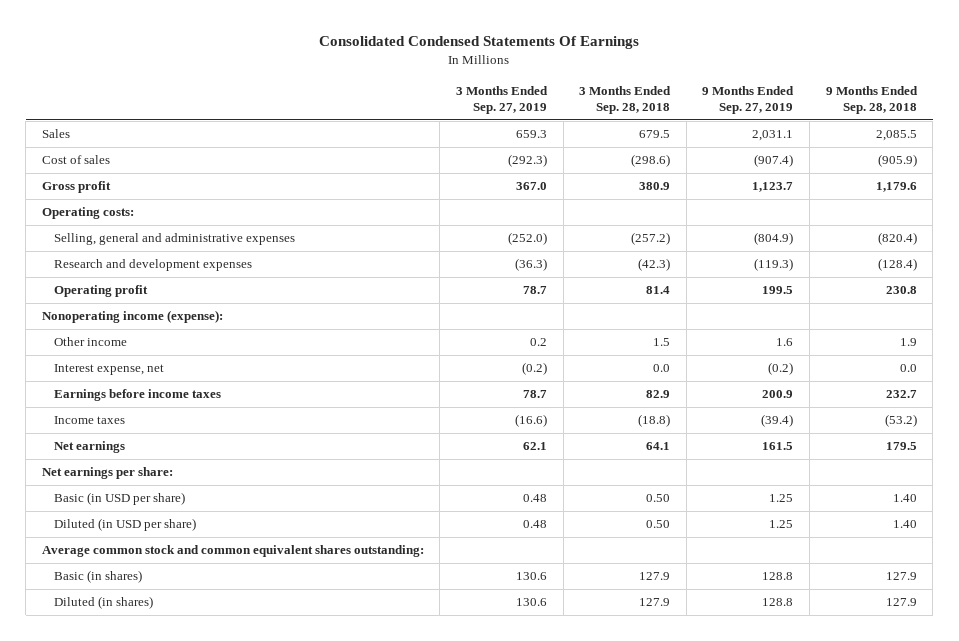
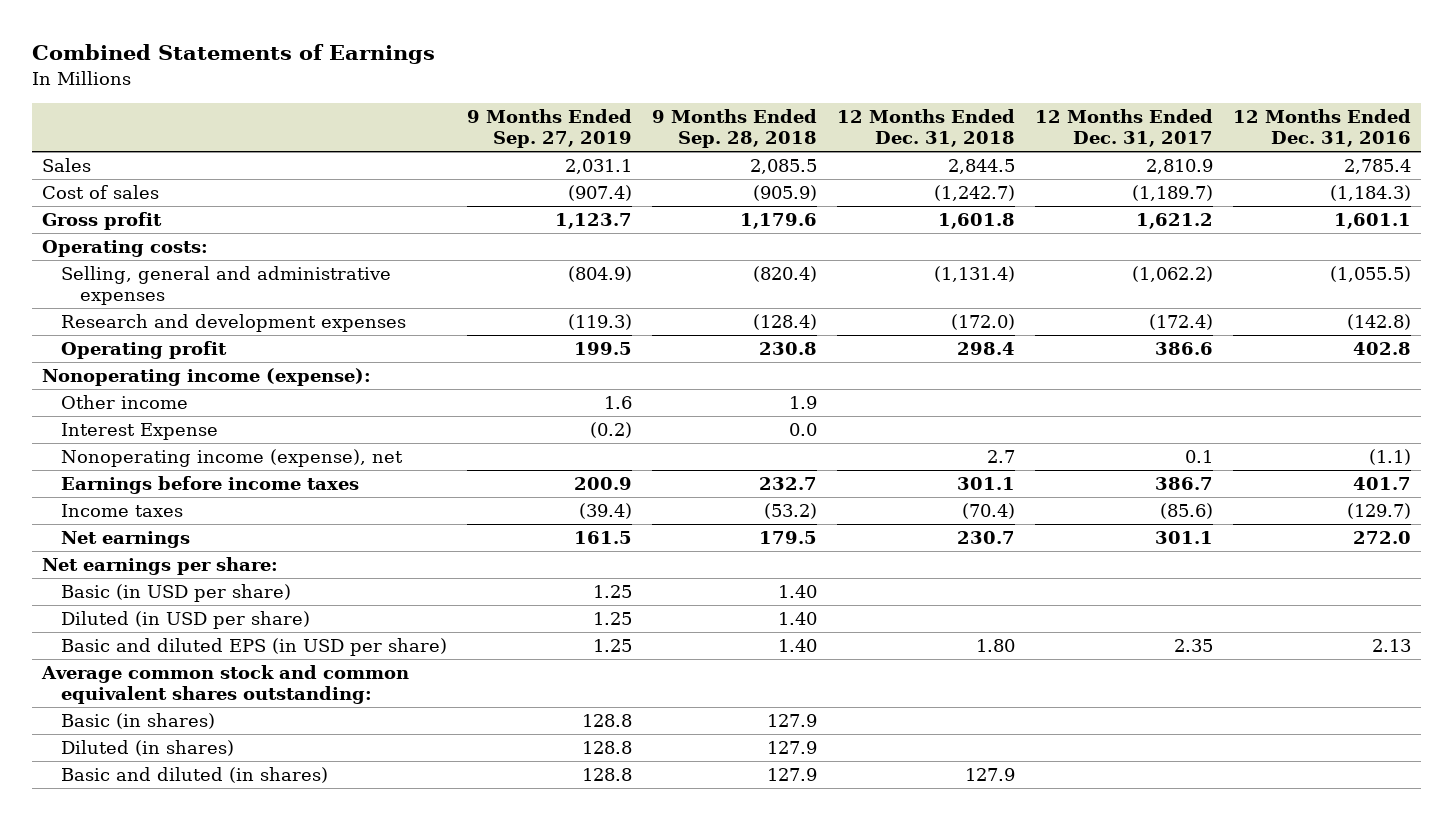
[319,36,640,50] Consolidated Condensed Statements Of Earnings -> [32,44,436,65] Combined Statements of Earnings
[456,85,549,115] 3 Months Ended Sep. 27, 2019 -> none
[579,85,672,115] 3 Months Ended Sep. 28, 2018 -> none
none -> [837,109,1016,148] 12 Months Ended Dec. 31, 2018
none -> [1035,109,1214,148] 12 Months Ended Dec. 31, 2017
none -> [1233,109,1412,148] 12 Months Ended Dec. 31, 2016
[53,364,164,376] Interest expense, net -> [61,423,219,441] Interest Expense
none -> [61,449,404,468] Nonoperating income (expense), net
none -> [61,638,448,657] Basic and diluted EPS (in USD per share)
none -> [61,767,329,784] Basic and diluted (in shares)

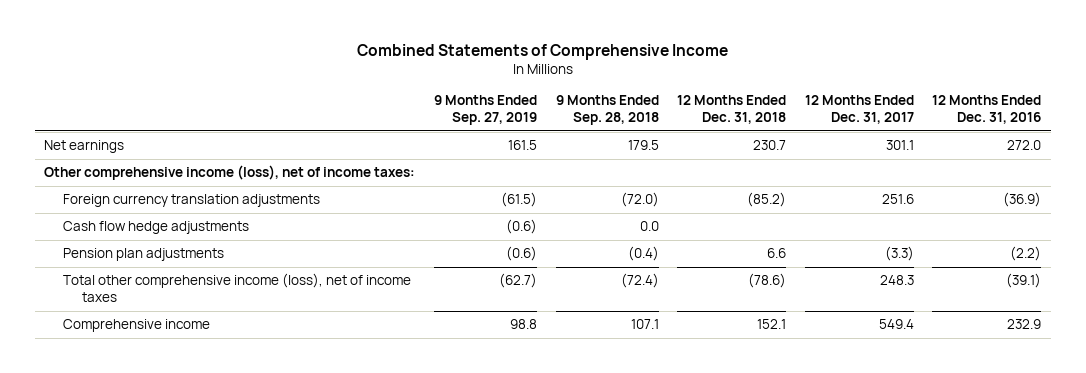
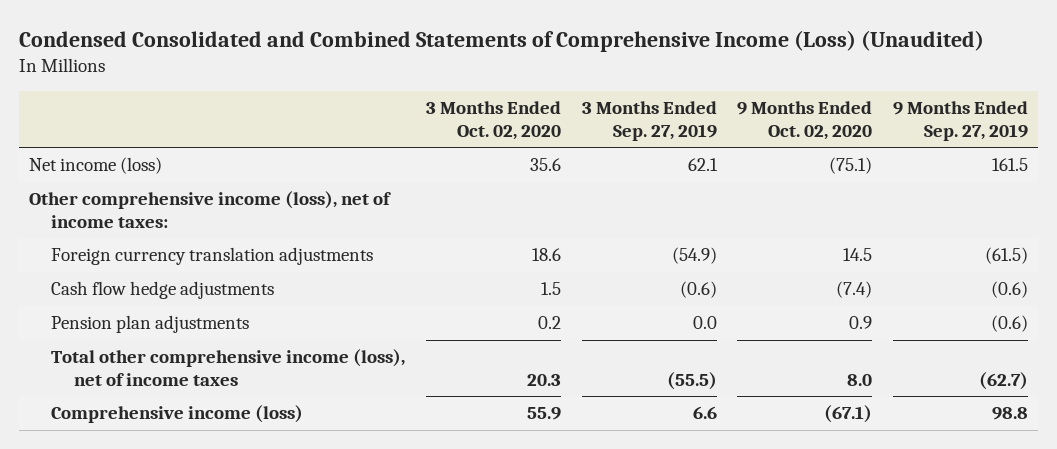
[356,43,728,60] Combined Statements of Comprehensive Income -> [18,30,984,53] Condensed Consolidated and Combined Statements of Comprehensive Income (Loss) (Unaudited)
[555,95,659,126] 9 Months Ended Sep. 28, 2018 -> none
[677,95,787,125] 12 Months Ended Dec. 31, 2018 -> none
[804,95,914,125] 12 Months Ended Dec. 31, 2017 -> none
[932,95,1042,125] 12 Months Ended Dec. 31, 2016 -> none
none -> [425,100,561,140] 3 Months Ended Oct. 02, 2020
none -> [581,100,717,141] 3 Months Ended Sep. 27, 2019
none -> [737,100,873,140] 9 Months Ended Oct. 02, 2020
[44,140,125,154] Net earnings -> [28,157,162,175] Net income (loss)
[63,319,211,333] Comprehensive income -> [51,405,304,424] Comprehensive income (loss)

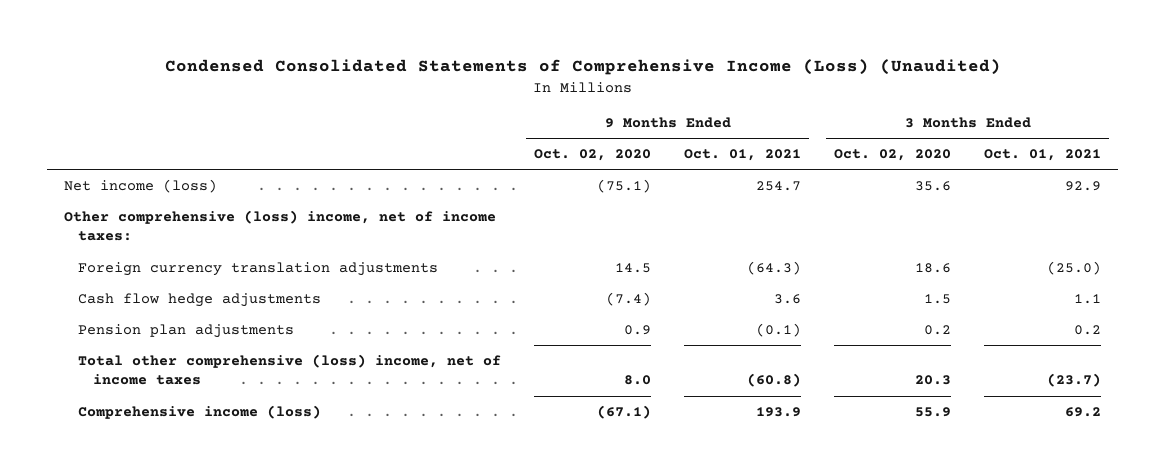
[18,30,984,53] Condensed Consolidated and Combined Statements of Comprehensive Income (Loss) (Unaudited) -> [164,59,1001,76] Condensed Consolidated Statements of Comprehensive Income (Loss) (Unaudited)
[581,100,717,141] 3 Months Ended Sep. 27, 2019 -> none
[892,100,1028,141] 9 Months Ended Sep. 27, 2019 -> none
none -> [684,149,802,162] Oct. 01, 2021
none -> [984,149,1102,162] Oct. 01, 2021
[28,191,391,228] Other comprehensive income (loss), net of income taxes: -> [63,210,496,242] Other comprehensive (loss) income, net of income taxes:
[51,349,406,386] Total other comprehensive income (loss), net of income taxes -> [78,354,502,386] Total other comprehensive (loss) income, net of income taxes

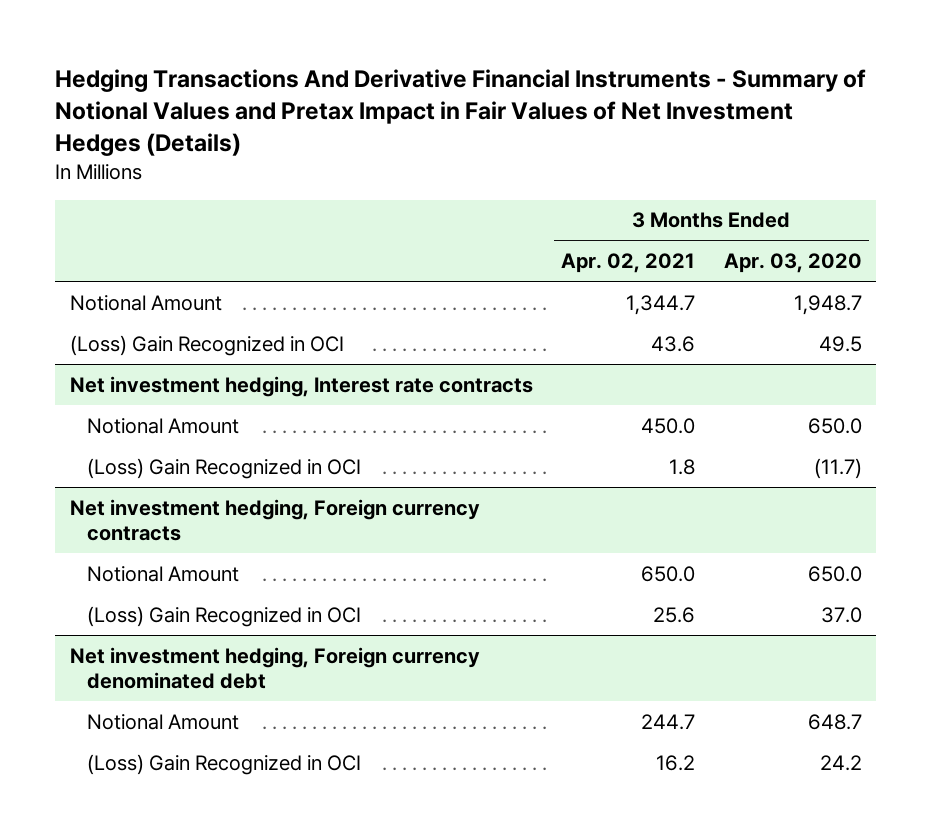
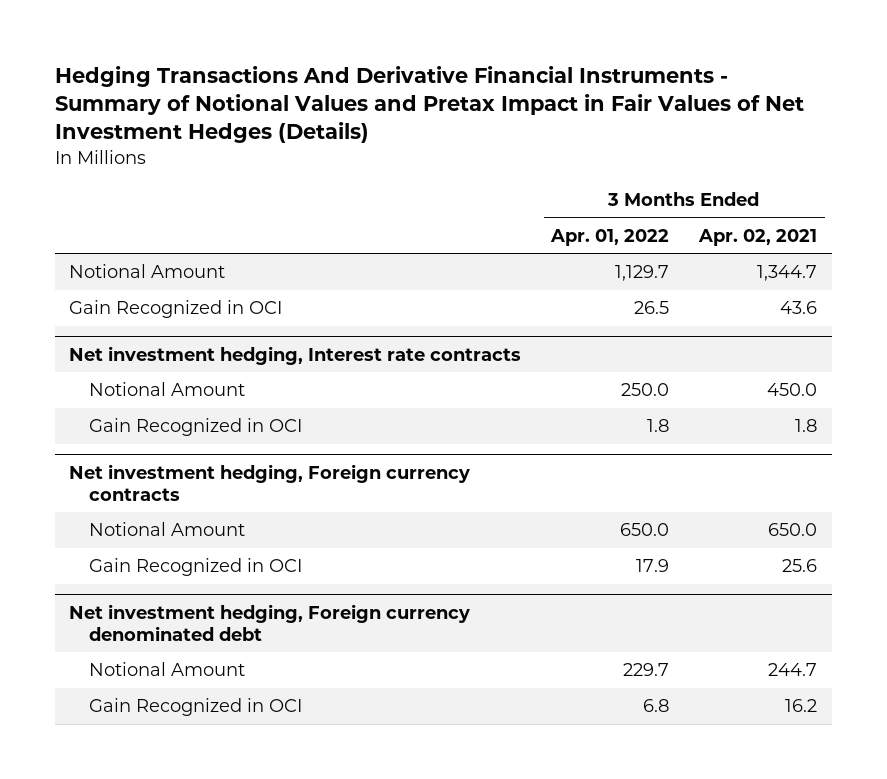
[723,253,862,274] Apr. 03, 2020 -> none
none -> [550,228,670,246] Apr. 01, 2022
[69,334,344,356] (Loss) Gain Recognized in OCI -> [69,300,283,319] Gain Recognized in OCI
[86,457,361,479] (Loss) Gain Recognized in OCI -> [88,418,302,437] Gain Recognized in OCI
[86,605,361,627] (Loss) Gain Recognized in OCI -> [88,558,302,577] Gain Recognized in OCI
[86,753,361,775] (Loss) Gain Recognized in OCI -> [88,698,302,717] Gain Recognized in OCI

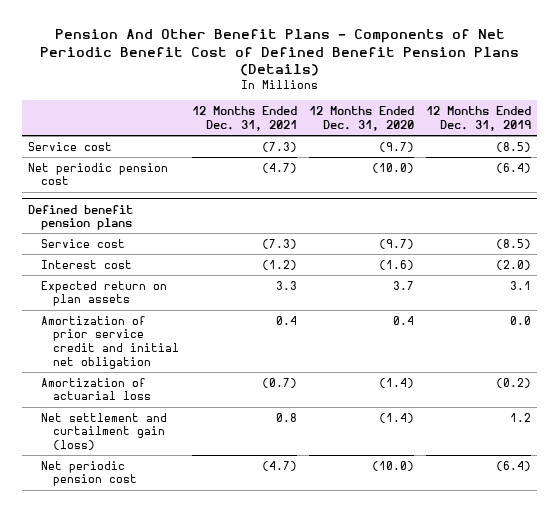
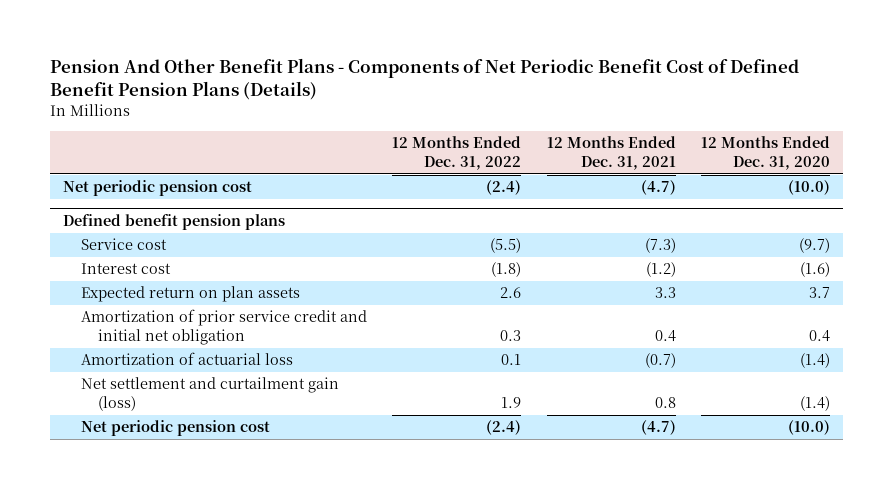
[426,106,532,131] 12 Months Ended Dec. 31, 2019 -> none
none -> [392,136,522,171] 12 Months Ended Dec. 31, 2022
[28,141,113,151] Service cost -> none

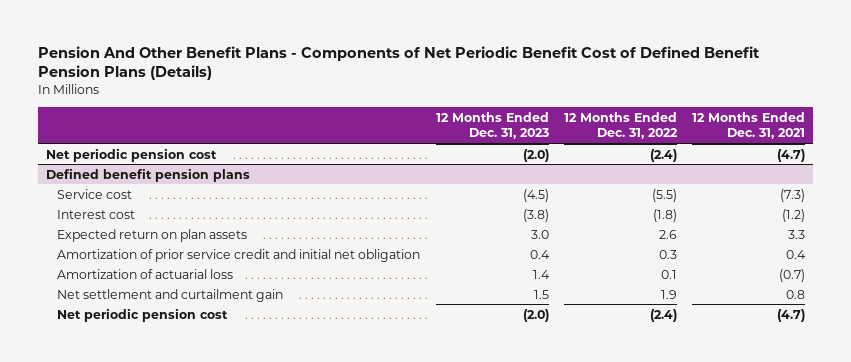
[701,136,831,171] 12 Months Ended Dec. 31, 2020 -> none
none -> [435,111,549,140] 12 Months Ended Dec. 31, 2023
[80,377,339,412] Net settlement and curtailment gain (loss) -> [57,288,284,302] Net settlement and curtailment gain

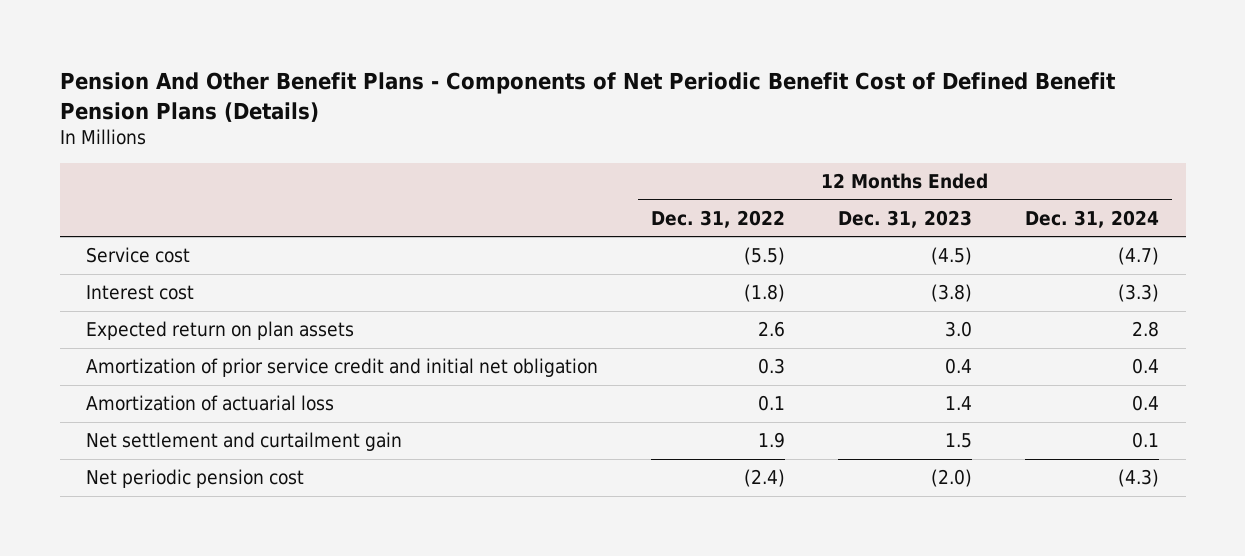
[692,111,806,140] 12 Months Ended Dec. 31, 2021 -> none
none -> [1025,209,1160,228] Dec. 31, 2024
[45,147,217,162] Net periodic pension cost -> none
[45,167,250,182] Defined benefit pension plans -> none

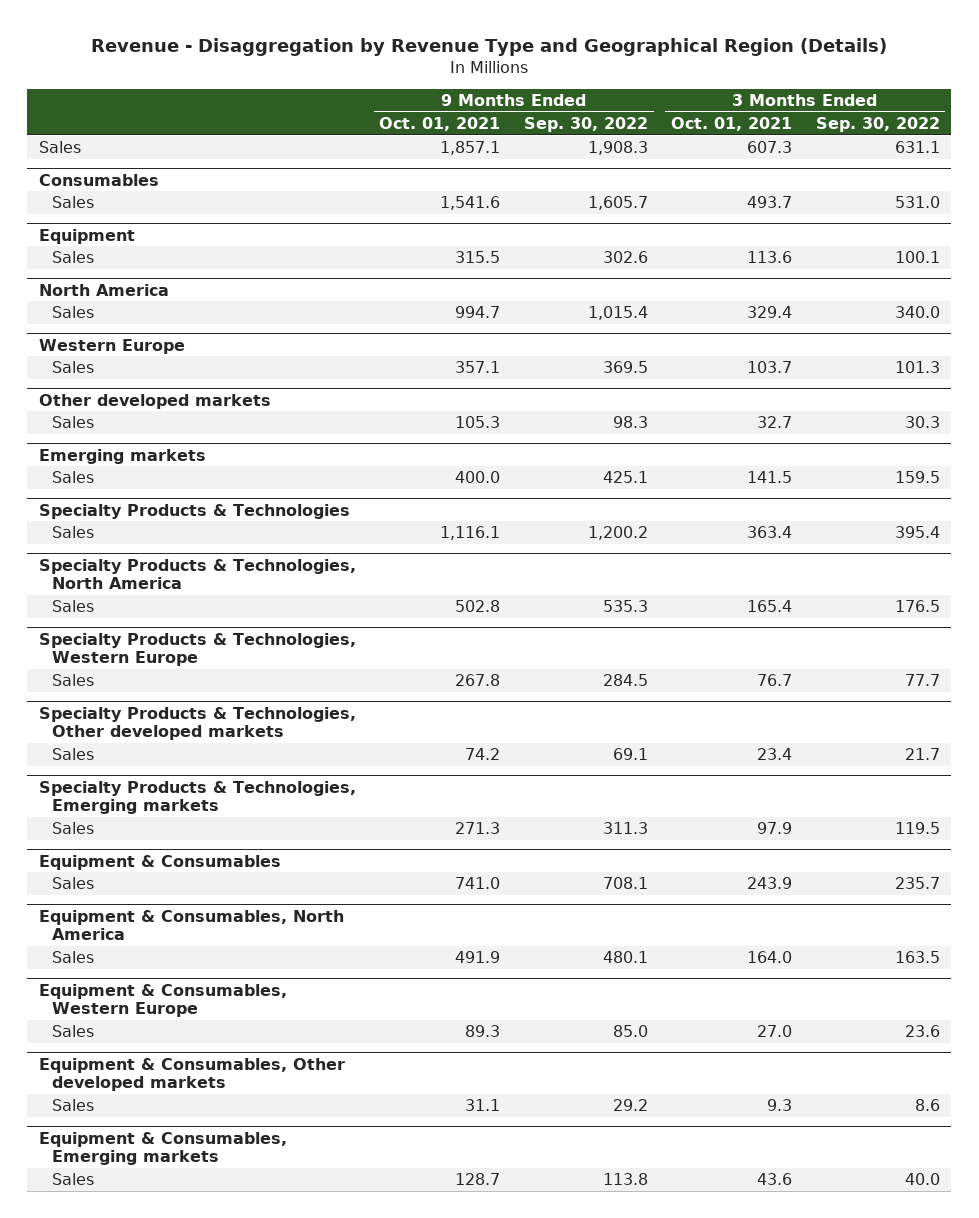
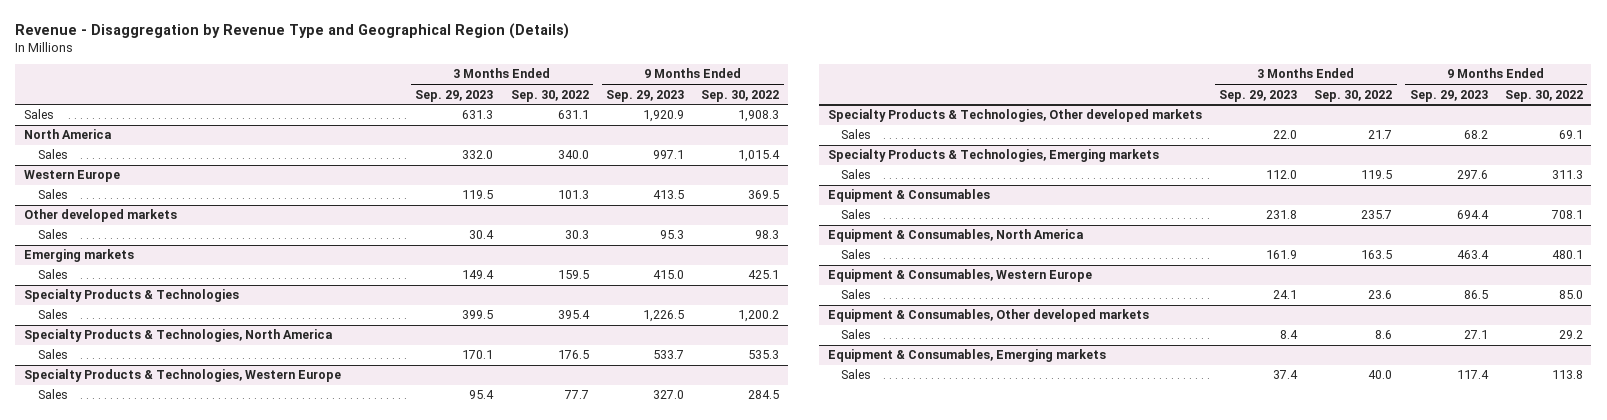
[379,117,501,132] Oct. 01, 2021 -> none
[671,117,793,132] Oct. 01, 2021 -> none
none -> [415,89,494,102] Sep. 29, 2023
none -> [606,89,685,102] Sep. 29, 2023
[39,173,160,186] Consumables -> none
[51,196,94,209] Sales -> none
[39,228,136,244] Equipment -> none
[51,251,94,264] Sales -> none

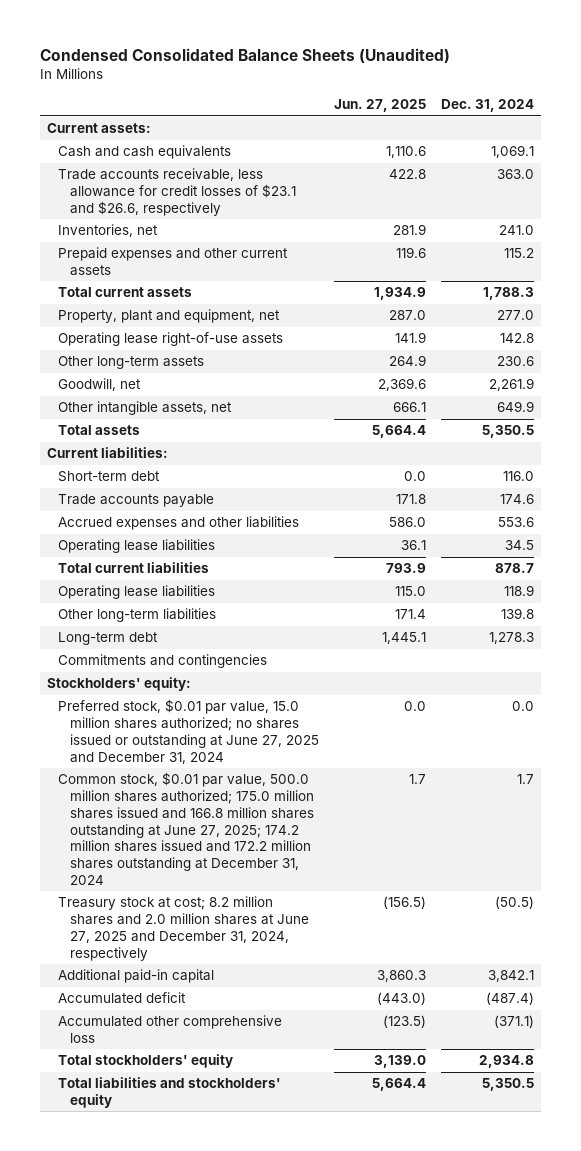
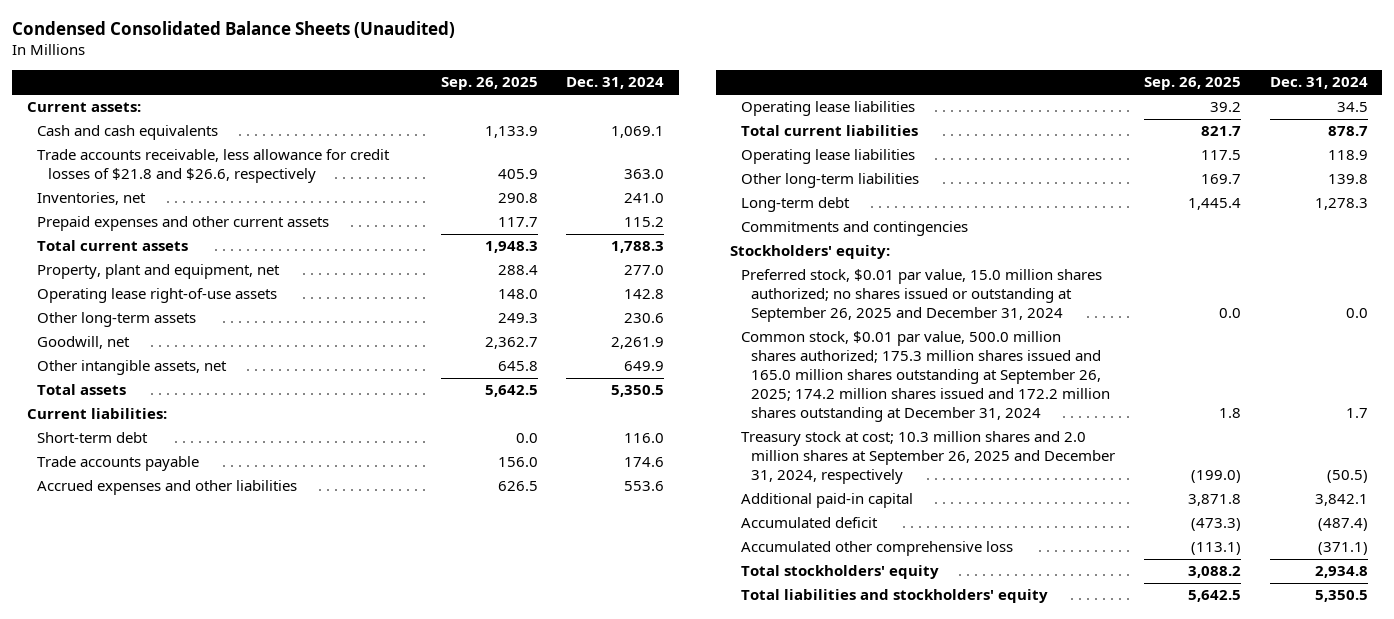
[333,99,426,113] Jun. 27, 2025 -> none
none -> [440,77,538,91] Sep. 26, 2025
[58,168,296,216] Trade accounts receivable, less allowance for credit losses of $23.1 and $26.6, respectively -> [37,149,391,184] Trade accounts receivable, less allowance for credit losses of $21.8 and $26.6, respectively
[58,699,319,764] Preferred stock, $0.01 par value, 15.0 million shares authorized; no shares issued or outstanding at June 27, 2025 and December 31, 2024 -> [740,269,1102,323] Preferred stock, $0.01 par value, 15.0 million shares authorized; no shares issued or outstanding at September 26, 2025 and December 31, 2024
[58,772,314,886] Common stock, $0.01 par value, 500.0 million shares authorized; 175.0 million shares issued and 166.8 million shares outstanding at June 27, 2025; 174.2 million shares issued and 172.2 million shares outstanding at December 31, 2024 -> [740,331,1111,422] Common stock, $0.01 par value, 500.0 million shares authorized; 175.3 million shares issued and 165.0 million shares outstanding at September 26, 2025; 174.2 million shares issued and 172.2 million shares outstanding at December 31, 2024
[58,896,309,961] Treasury stock at cost; 8.2 million shares and 2.0 million shares at June 27, 2025 and December 31, 2024, respectively -> [740,431,1116,485] Treasury stock at cost; 10.3 million shares and 2.0 million shares at September 26, 2025 and December 31, 2024, respectively

